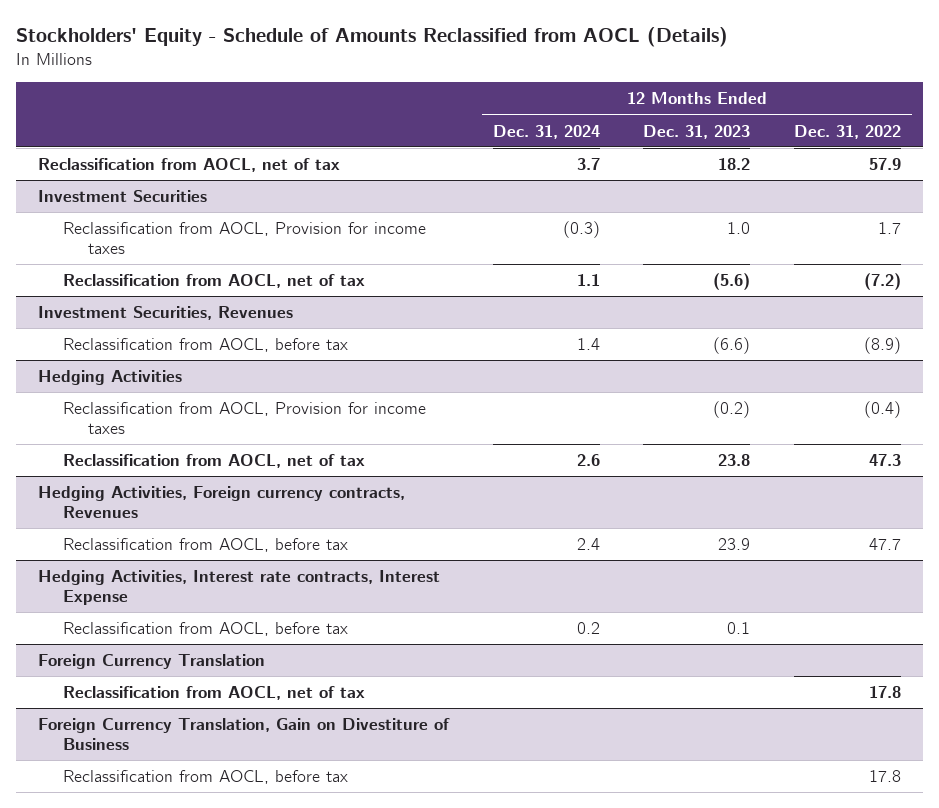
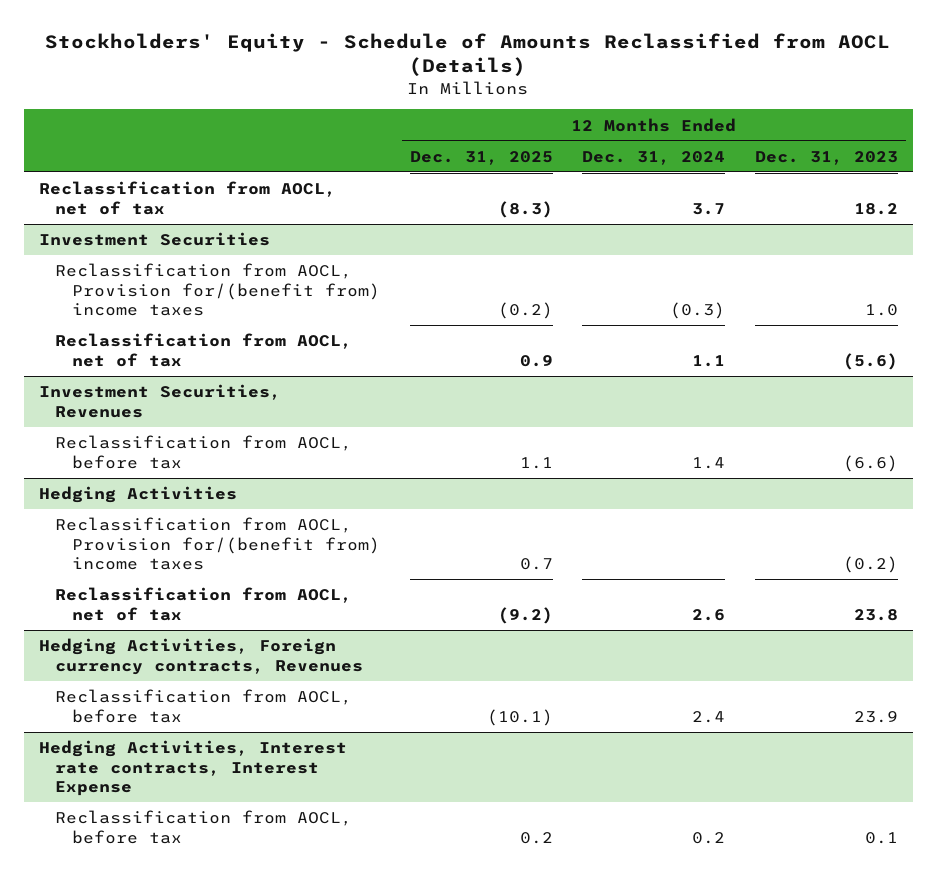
[794,124,902,139] Dec. 31, 2022 -> none
none -> [409,150,553,165] Dec. 31, 2025
[62,222,426,254] Reclassification from AOCL, Provision for income taxes -> [55,263,380,317] Reclassification from AOCL, Provision for/(benefit from) income taxes
[62,402,426,434] Reclassification from AOCL, Provision for income taxes -> [55,517,380,571] Reclassification from AOCL, Provision for/(benefit from) income taxes
[37,654,265,670] Foreign Currency Translation -> none
[62,686,365,701] Reclassification from AOCL, net of tax -> none
[37,718,450,750] Foreign Currency Translation, Gain on Divestiture of Business -> none
[62,770,348,785] Reclassification from AOCL, before tax -> none

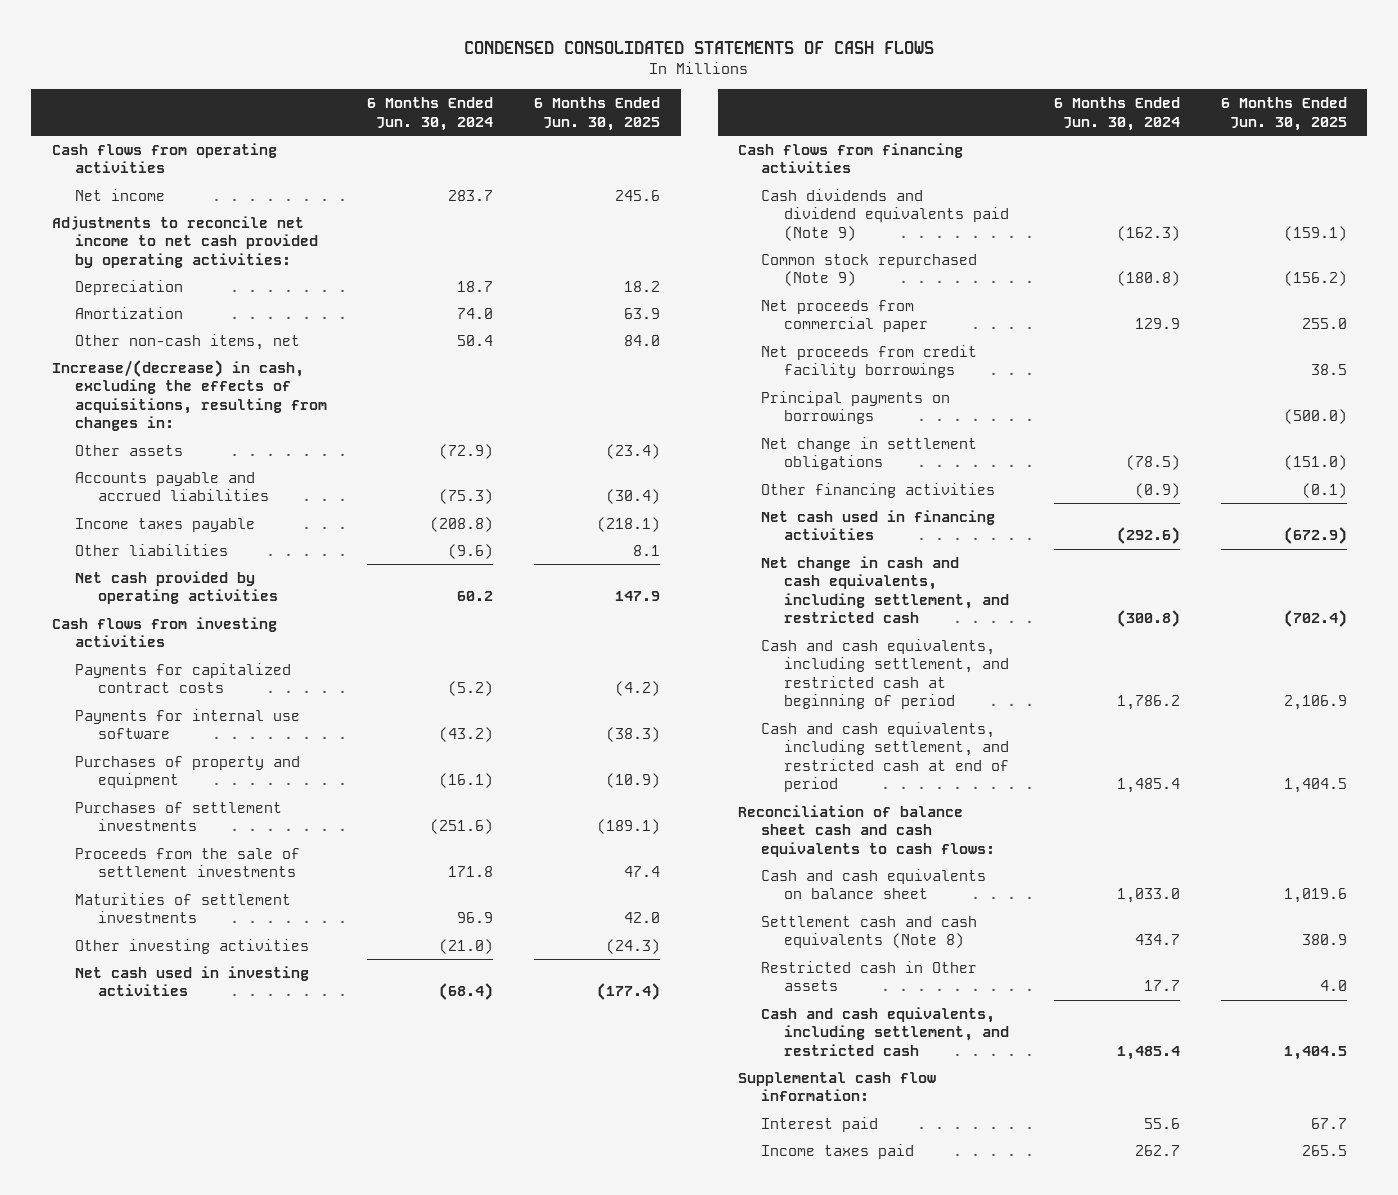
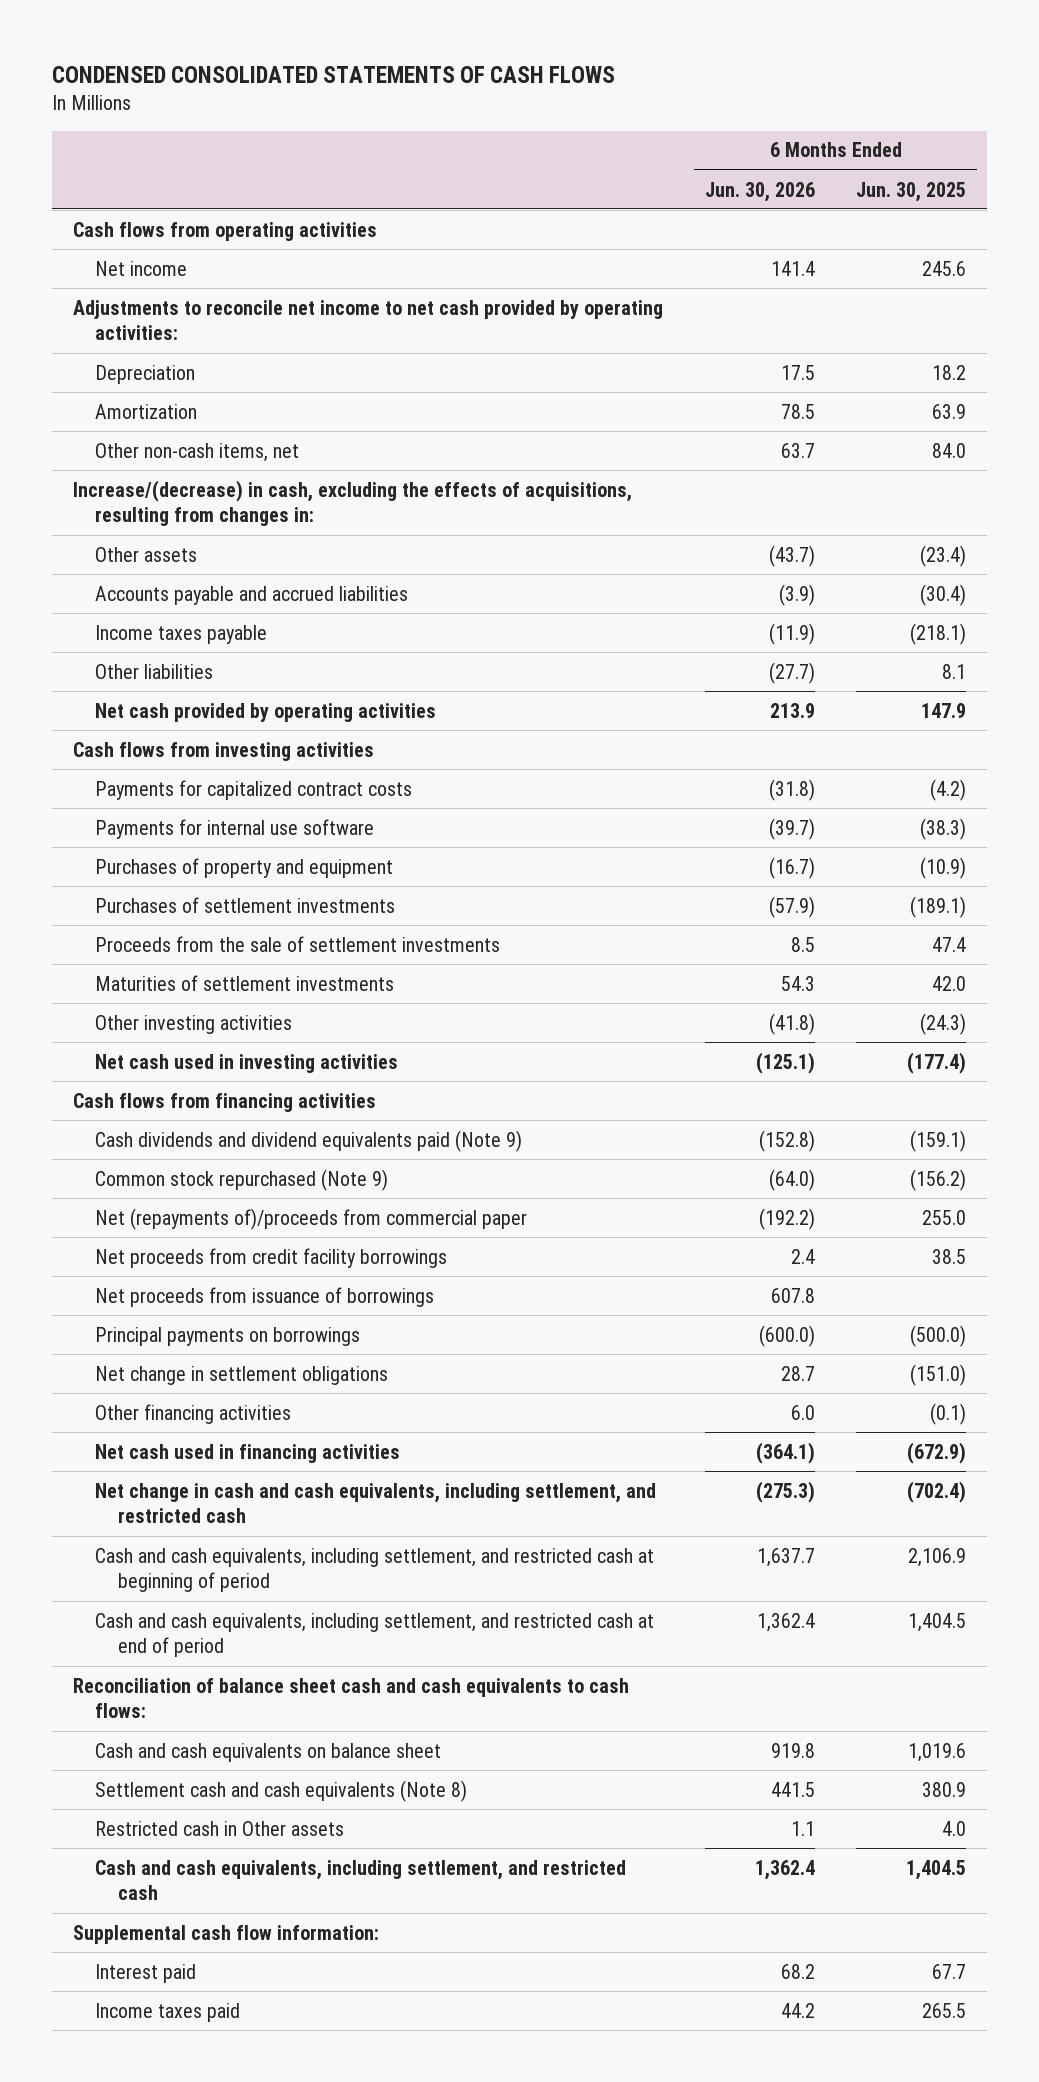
[367,97,494,131] 6 Months Ended Jun. 30, 2024 -> none
none -> [704,181,815,202] Jun. 30, 2026
[761,299,929,333] Net proceeds from commercial paper -> [95,1207,528,1230] Net (repayments of)/proceeds from commercial paper
none -> [95,1286,435,1307] Net proceeds from issuance of borrowings

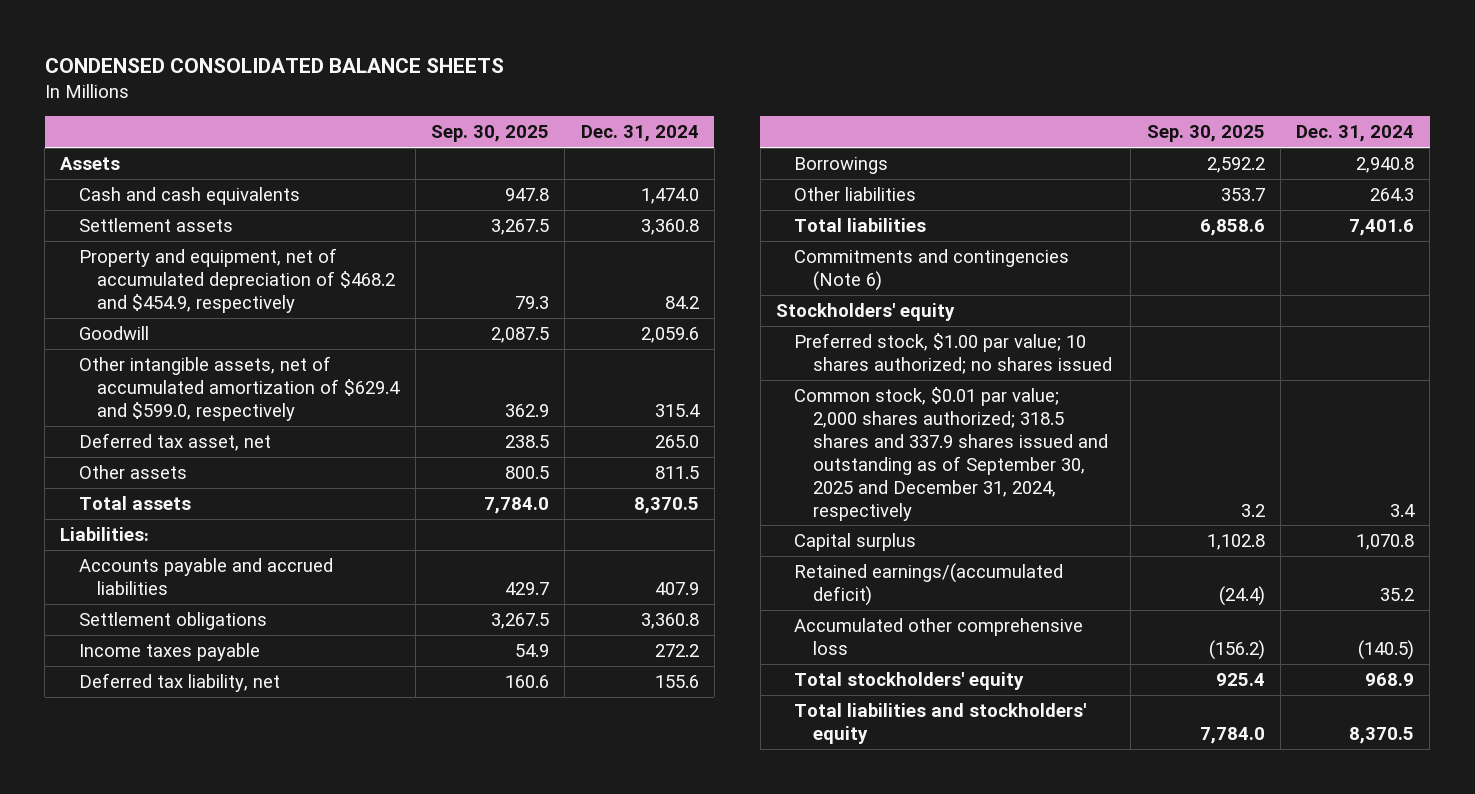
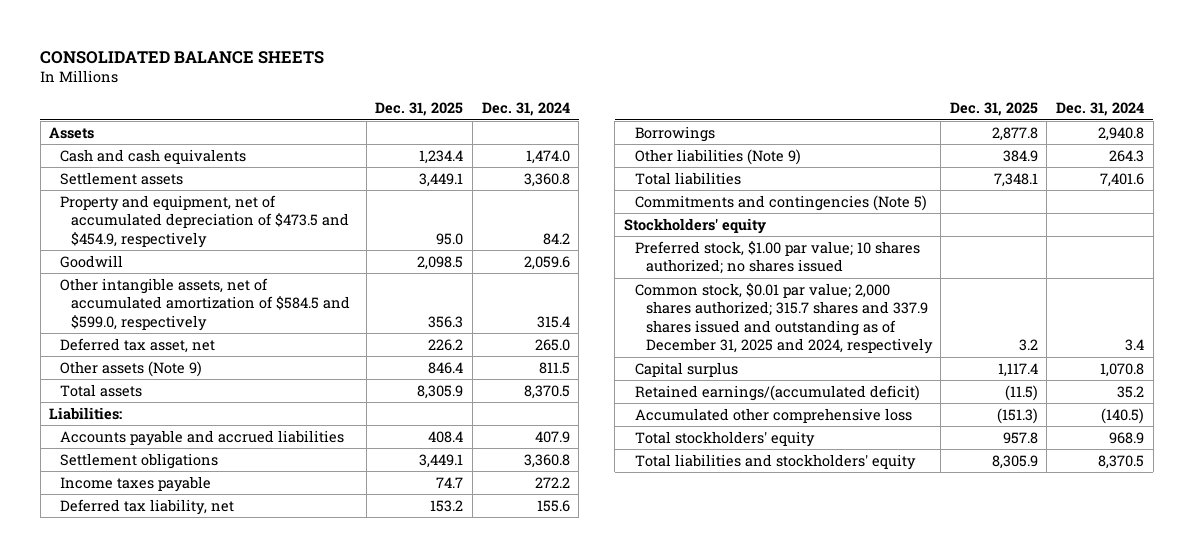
[44,58,504,74] CONDENSED CONSOLIDATED BALANCE SHEETS -> [40,50,325,64] CONSOLIDATED BALANCE SHEETS
[430,125,549,143] Sep. 30, 2025 -> none
none -> [375,102,464,117] Dec. 31, 2025
[78,247,396,313] Property and equipment, net of accumulated depreciation of $468.2 and $454.9, respectively -> [60,194,350,248] Property and equipment, net of accumulated depreciation of $473.5 and $454.9, respectively
[78,355,401,421] Other intangible assets, net of accumulated amortization of $629.4 and $599.0, respectively -> [60,277,351,331] Other intangible assets, net of accumulated amortization of $584.5 and $599.0, respectively
[78,464,187,479] Other assets -> [60,360,203,377] Other assets (Note 9)
[794,186,917,201] Other liabilities -> [634,148,801,165] Other liabilities (Note 9)
[794,248,1070,291] Commitments and contingencies (Note 6) -> [634,194,927,211] Commitments and contingencies (Note 5)
[794,386,1108,521] Common stock, $0.01 par value; 2,000 shares authorized; 318.5 shares and 337.9 shares issued and outstanding as of September 30, 2025 and December 31, 2024, respectively -> [634,282,933,355] Common stock, $0.01 par value; 2,000 shares authorized; 315.7 shares and 337.9 shares issued and outstanding as of December 31, 2025 and 2024, respectively

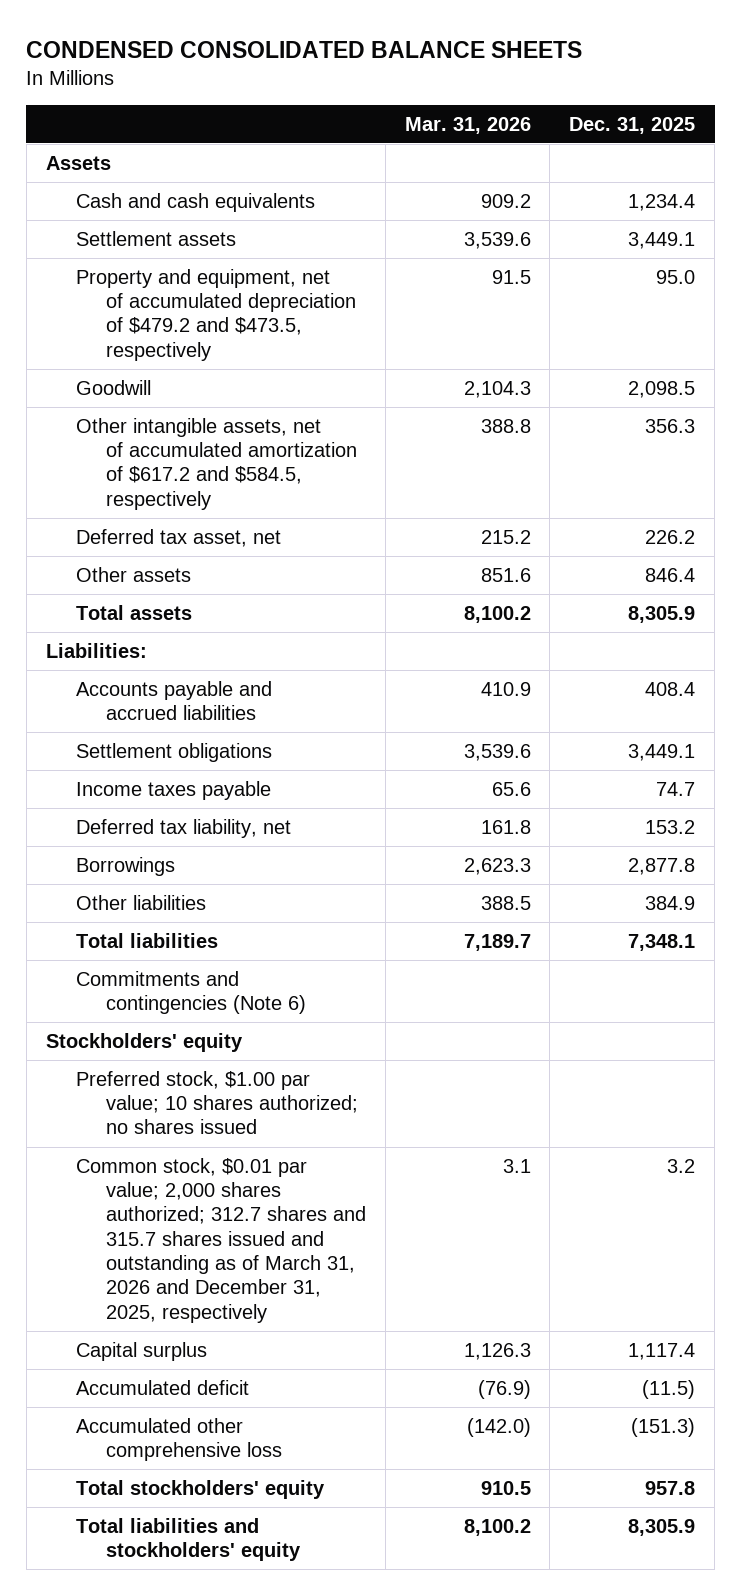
[40,50,325,64] CONSOLIDATED BALANCE SHEETS -> [26,40,583,58] CONDENSED CONSOLIDATED BALANCE SHEETS
[481,102,570,117] Dec. 31, 2024 -> none
none -> [404,116,531,134] Mar. 31, 2026
[60,194,350,248] Property and equipment, net of accumulated depreciation of $473.5 and $454.9, respectively -> [75,268,356,361] Property and equipment, net of accumulated depreciation of $479.2 and $473.5, respectively
[60,277,351,331] Other intangible assets, net of accumulated amortization of $584.5 and $599.0, respectively -> [75,417,357,510] Other intangible assets, net of accumulated amortization of $617.2 and $584.5, respectively
[60,360,203,377] Other assets (Note 9) -> [75,566,191,582] Other assets
[634,148,801,165] Other liabilities (Note 9) -> [75,894,206,910] Other liabilities
[634,194,927,211] Commitments and contingencies (Note 5) -> [75,970,306,1015] Commitments and contingencies (Note 6)
[634,282,933,355] Common stock, $0.01 par value; 2,000 shares authorized; 315.7 shares and 337.9 shares issued and outstanding as of December 31, 2025 and 2024, respectively -> [75,1157,366,1323] Common stock, $0.01 par value; 2,000 shares authorized; 312.7 shares and 315.7 shares issued and outstanding as of March 31, 2026 and December 31, 2025, respectively
[634,384,920,401] Retained earnings/(accumulated deficit) -> [75,1379,249,1395] Accumulated deficit

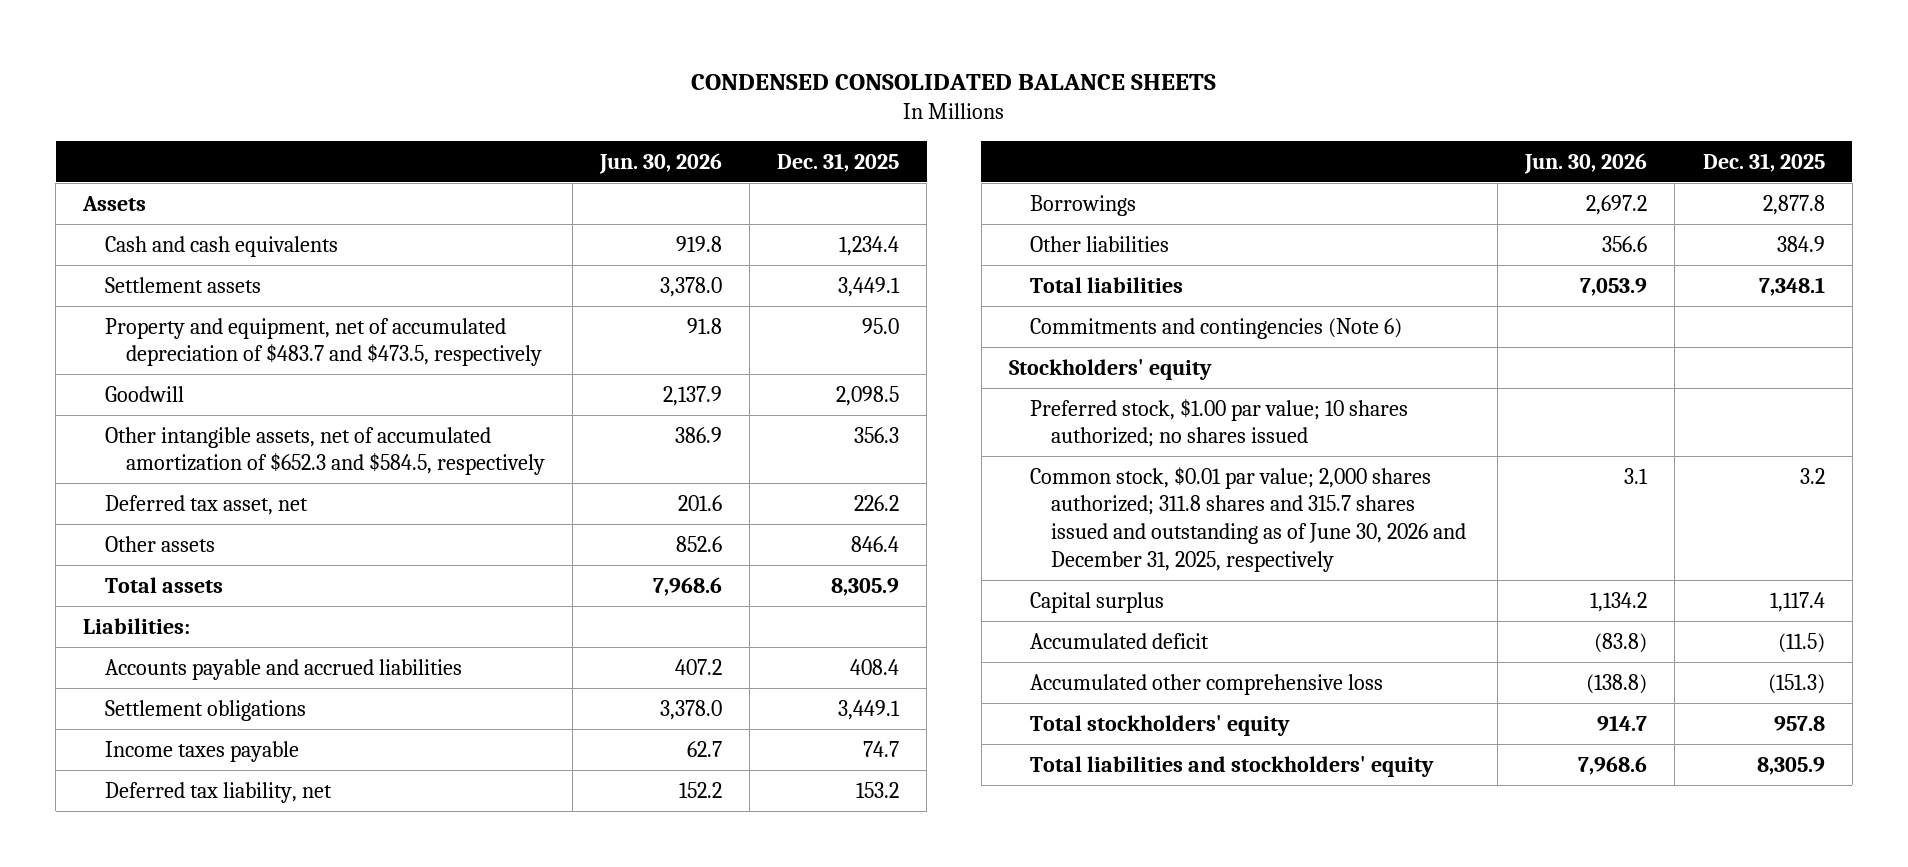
[404,116,531,134] Mar. 31, 2026 -> none
none -> [599,152,723,174] Jun. 30, 2026
[75,268,356,361] Property and equipment, net of accumulated depreciation of $479.2 and $473.5, respectively -> [104,317,542,367] Property and equipment, net of accumulated depreciation of $483.7 and $473.5, respectively
[75,417,357,510] Other intangible assets, net of accumulated amortization of $617.2 and $584.5, respectively -> [104,426,545,476] Other intangible assets, net of accumulated amortization of $652.3 and $584.5, respectively
[75,1157,366,1323] Common stock, $0.01 par value; 2,000 shares authorized; 312.7 shares and 315.7 shares issued and outstanding as of March 31, 2026 and December 31, 2025, respectively -> [1030,466,1467,572] Common stock, $0.01 par value; 2,000 shares authorized; 311.8 shares and 315.7 shares issued and outstanding as of June 30, 2026 and December 31, 2025, respectively

